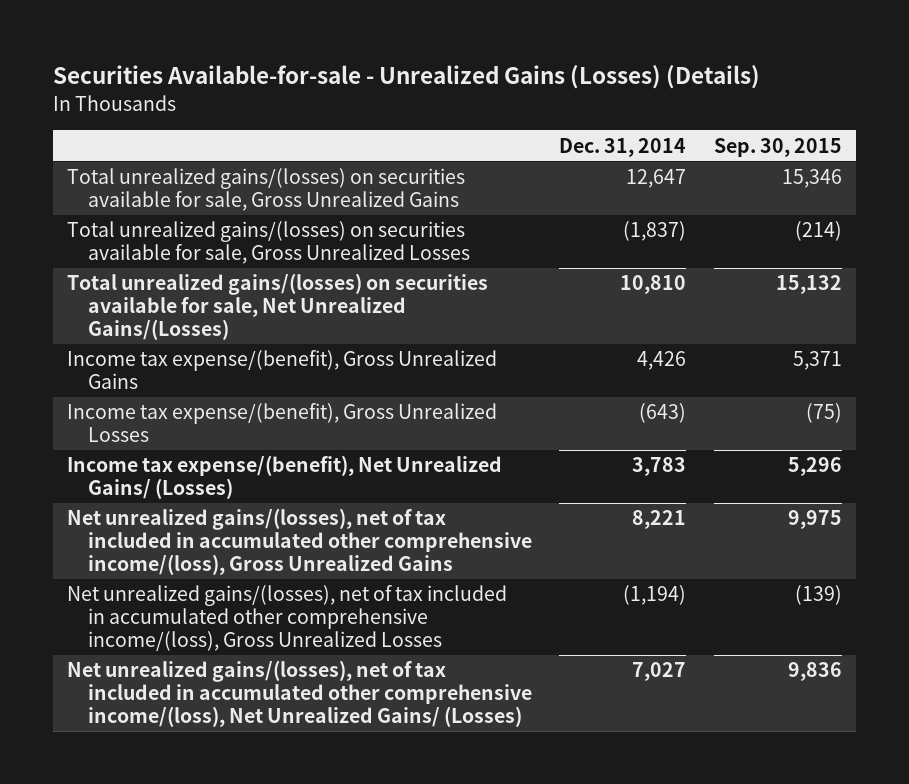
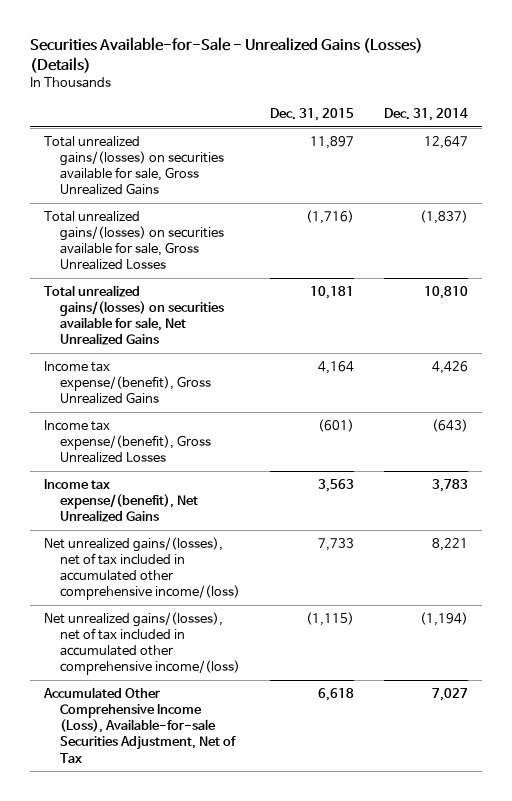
[53,65,761,90] Securities Available-for-sale - Unrealized Gains (Losses) (Details) -> [29,36,423,73] Securities Available-for-Sale - Unrealized Gains (Losses) (Details)
[713,137,842,157] Sep. 30, 2015 -> none
none -> [269,108,354,122] Dec. 31, 2015
[67,273,489,340] Total unrealized gains/(losses) on securities available for sale, Net Unrealized Gains/(Losses) -> [44,284,225,346] Total unrealized gains/(losses) on securities available for sale, Net Unrealized Gains
[67,455,503,500] Income tax expense/(benefit), Net Unrealized Gains/ (Losses) -> [44,478,199,523] Income tax expense/(benefit), Net Unrealized Gains
[67,508,532,575] Net unrealized gains/(losses), net of tax included in accumulated other comprehensive income/(loss), Gross Unrealized Gains -> [44,536,241,601] Net unrealized gains/(losses), net of tax included in accumulated other comprehensive income/(loss)
[67,585,508,651] Net unrealized gains/(losses), net of tax included in accumulated other comprehensive income/(loss), Gross Unrealized Losses -> [44,611,241,676] Net unrealized gains/(losses), net of tax included in accumulated other comprehensive income/(loss)
[67,660,532,727] Net unrealized gains/(losses), net of tax included in accumulated other comprehensive income/(loss), Net Unrealized Gains/ (Losses) -> [43,686,237,763] Accumulated Other Comprehensive Income (Loss), Available-for-sale Securities Adjustment, Net of Tax

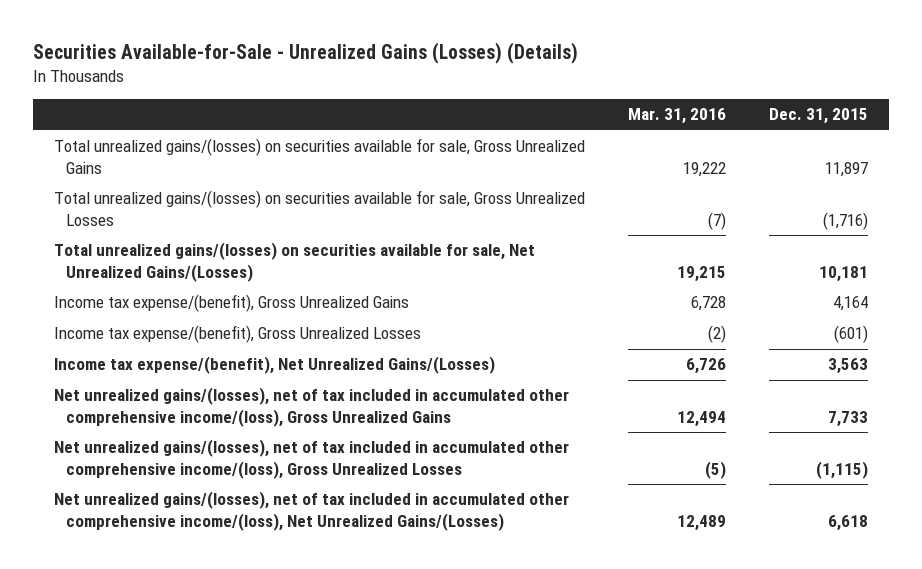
[383,108,468,122] Dec. 31, 2014 -> none
none -> [628,108,727,125] Mar. 31, 2016
[44,284,225,346] Total unrealized gains/(losses) on securities available for sale, Net Unrealized Gains -> [54,242,536,282] Total unrealized gains/(losses) on securities available for sale, Net Unrealized Gains/(Losses)
[44,478,199,523] Income tax expense/(benefit), Net Unrealized Gains -> [54,356,496,375] Income tax expense/(benefit), Net Unrealized Gains/(Losses)
[44,536,241,601] Net unrealized gains/(losses), net of tax included in accumulated other comprehensive income/(loss) -> [54,387,570,427] Net unrealized gains/(losses), net of tax included in accumulated other comprehensive income/(loss), Gross Unrealized Gains
[44,611,241,676] Net unrealized gains/(losses), net of tax included in accumulated other comprehensive income/(loss) -> [54,439,570,479] Net unrealized gains/(losses), net of tax included in accumulated other comprehensive income/(loss), Gross Unrealized Losses
[43,686,237,763] Accumulated Other Comprehensive Income (Loss), Available-for-sale Securities Adjustment, Net of Tax -> [54,491,570,531] Net unrealized gains/(losses), net of tax included in accumulated other comprehensive income/(loss), Net Unrealized Gains/(Losses)

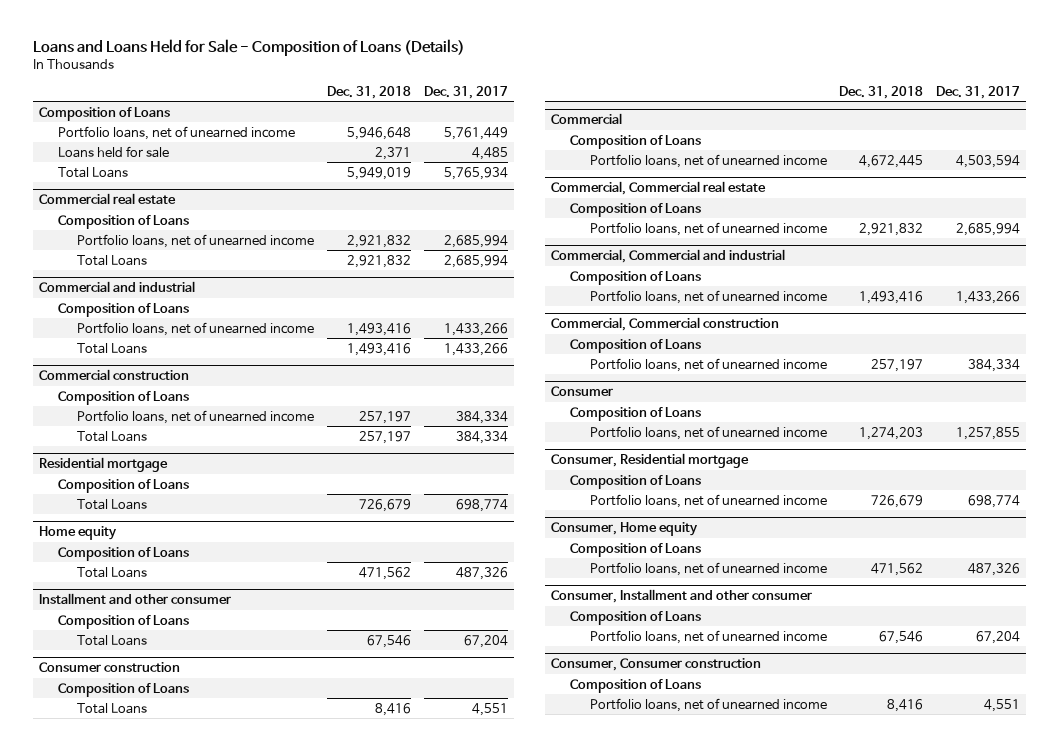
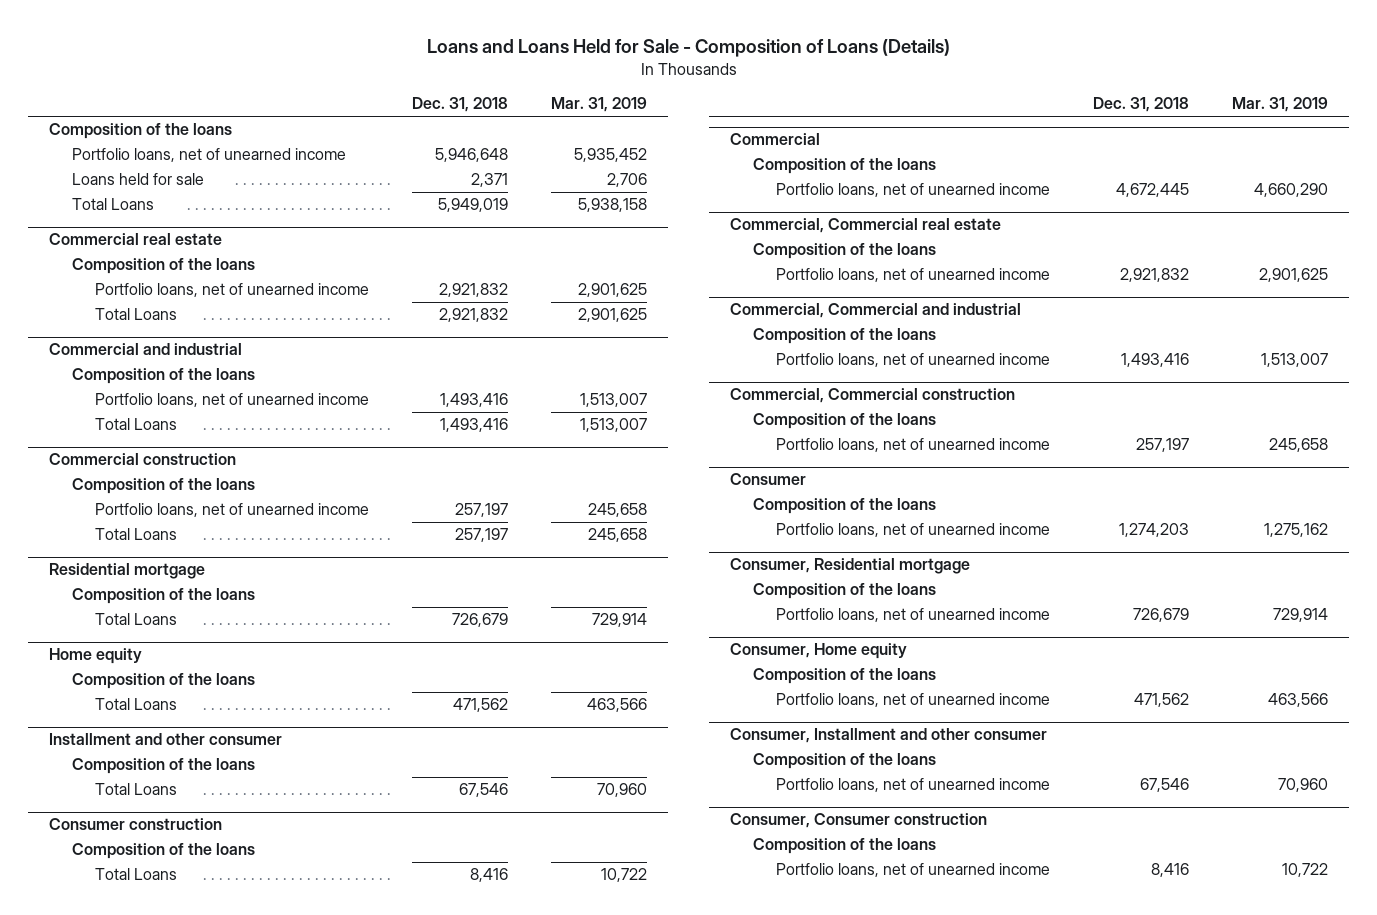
[423,85,508,99] Dec. 31, 2017 -> none
none -> [550,97,647,113] Mar. 31, 2019
[38,106,170,121] Composition of Loans -> [49,123,233,140] Composition of the loans
[58,214,190,229] Composition of Loans -> [72,258,256,275] Composition of the loans
[58,302,190,317] Composition of Loans -> [72,368,256,385] Composition of the loans
[58,390,190,405] Composition of Loans -> [72,478,256,495] Composition of the loans
[58,478,190,493] Composition of Loans -> [72,588,256,605] Composition of the loans
[58,546,190,561] Composition of Loans -> [72,673,256,690] Composition of the loans
[58,614,190,629] Composition of Loans -> [72,758,256,775] Composition of the loans
[58,682,190,697] Composition of Loans -> [72,843,256,860] Composition of the loans
[570,134,702,149] Composition of Loans -> [753,158,937,175] Composition of the loans
[570,202,702,217] Composition of Loans -> [753,243,937,260] Composition of the loans
[570,270,702,285] Composition of Loans -> [753,328,937,345] Composition of the loans
[570,338,702,353] Composition of Loans -> [753,413,937,430] Composition of the loans
[570,406,702,421] Composition of Loans -> [753,498,937,515] Composition of the loans
[570,474,702,489] Composition of Loans -> [753,583,937,600] Composition of the loans
[570,542,702,557] Composition of Loans -> [753,668,937,685] Composition of the loans
[570,610,702,625] Composition of Loans -> [753,753,937,770] Composition of the loans
[570,678,702,693] Composition of Loans -> [753,838,937,855] Composition of the loans

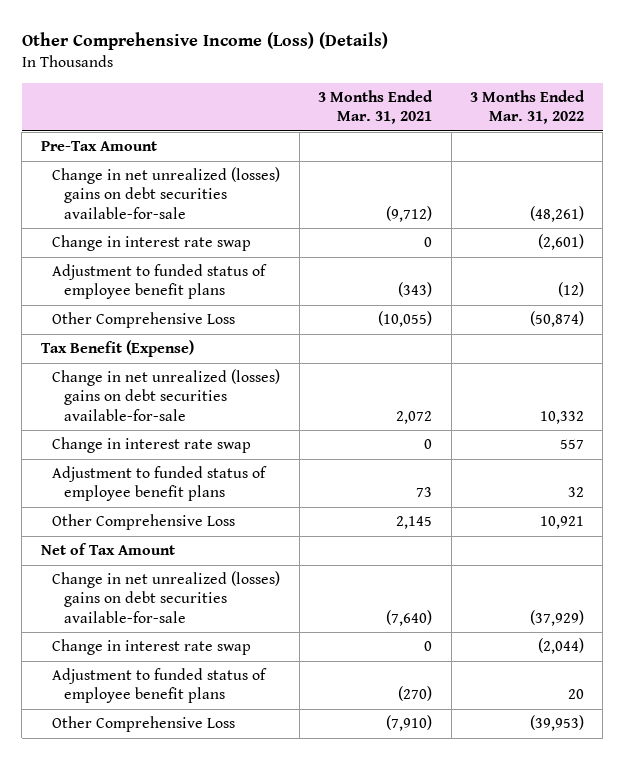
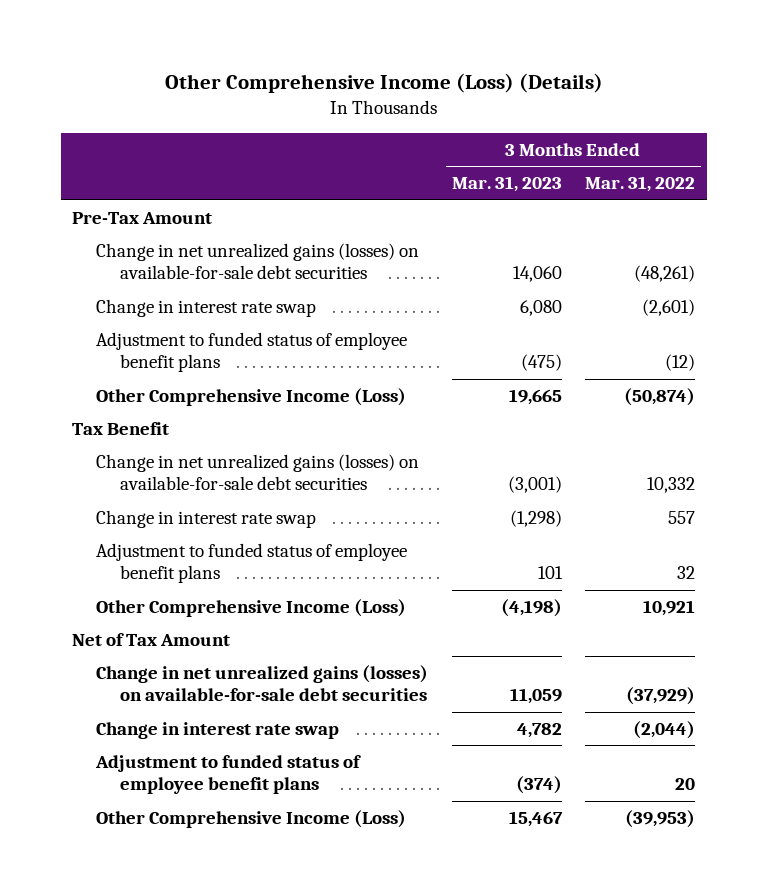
[318,90,434,125] 3 Months Ended Mar. 31, 2021 -> none
none -> [451,176,562,193] Mar. 31, 2023
[52,167,281,219] Change in net unrealized (losses) gains on debt securities available-for-sale -> [96,242,420,280] Change in net unrealized gains (losses) on available-for-sale debt securities
[52,312,236,329] Other Comprehensive Loss -> [96,387,407,406] Other Comprehensive Income (Loss)
[40,340,194,358] Tax Benefit (Expense) -> [72,421,170,435] Tax Benefit
[52,369,281,421] Change in net unrealized (losses) gains on debt securities available-for-sale -> [96,453,420,491] Change in net unrealized gains (losses) on available-for-sale debt securities
[52,514,236,531] Other Comprehensive Loss -> [96,598,407,617] Other Comprehensive Income (Loss)
[52,571,281,623] Change in net unrealized (losses) gains on debt securities available-for-sale -> [96,664,429,702] Change in net unrealized gains (losses) on available-for-sale debt securities
[52,716,236,733] Other Comprehensive Loss -> [96,809,407,828] Other Comprehensive Income (Loss)

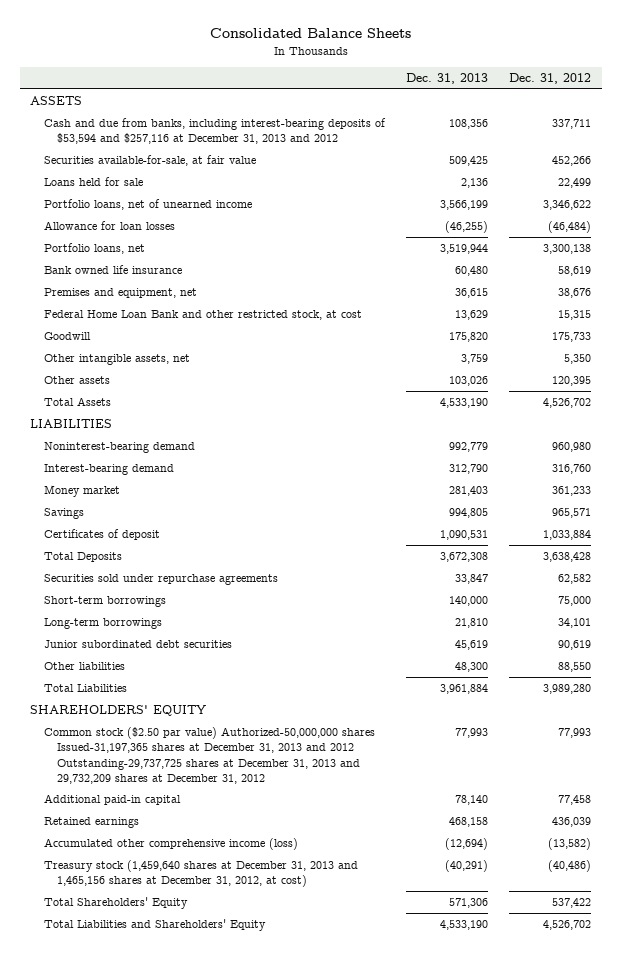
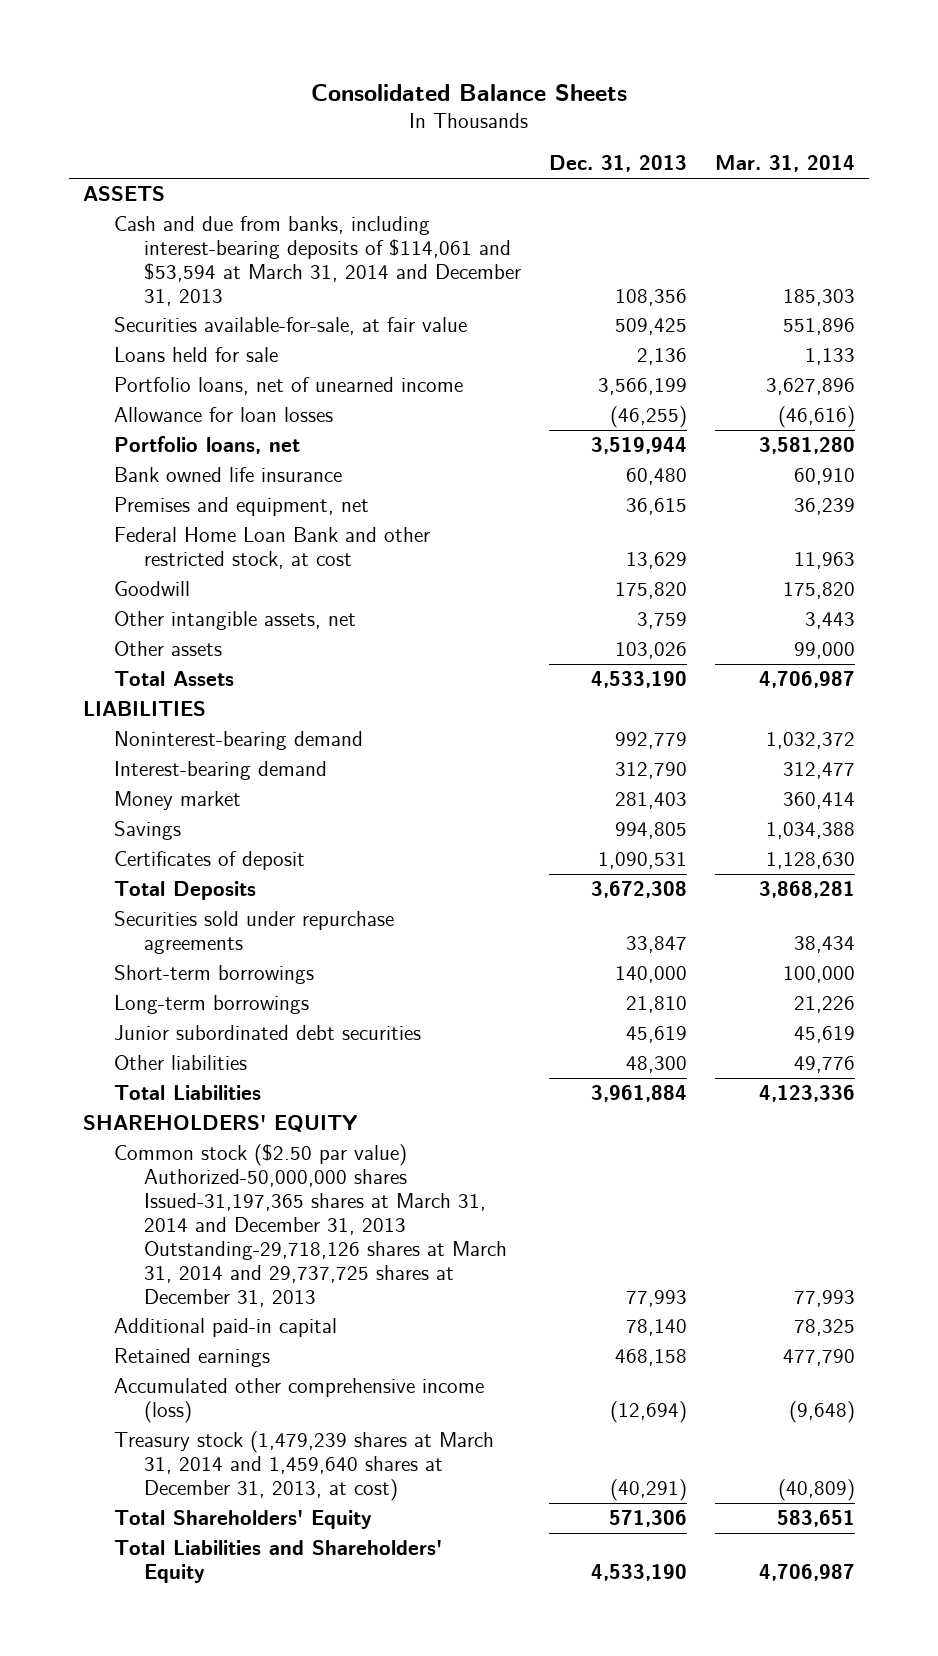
[509,73,592,85] Dec. 31, 2012 -> none
none -> [714,155,855,173] Mar. 31, 2014
[43,118,386,145] Cash and due from banks, including interest-bearing deposits of $53,594 and $257,116 at December 31, 2013 and 2012 -> [113,215,521,306] Cash and due from banks, including interest-bearing deposits of $114,061 and $53,594 at March 31, 2014 and December 31, 2013
[43,727,375,784] Common stock ($2.50 par value) Authorized-50,000,000 shares Issued-31,197,365 shares at December 31, 2013 and 2012 Outstanding-29,737,725 shares at December 31, 2013 and 29,732,209 shares at December 31, 2012 -> [113,1143,507,1307] Common stock ($2.50 par value) Authorized-50,000,000 shares Issued-31,197,365 shares at March 31, 2014 and December 31, 2013 Outstanding-29,718,126 shares at March 31, 2014 and 29,737,725 shares at December 31, 2013
[43,860,358,888] Treasury stock (1,459,640 shares at December 31, 2013 and 1,465,156 shares at December 31, 2012, at cost) -> [113,1430,494,1501] Treasury stock (1,479,239 shares at March 31, 2014 and 1,459,640 shares at December 31, 2013, at cost)

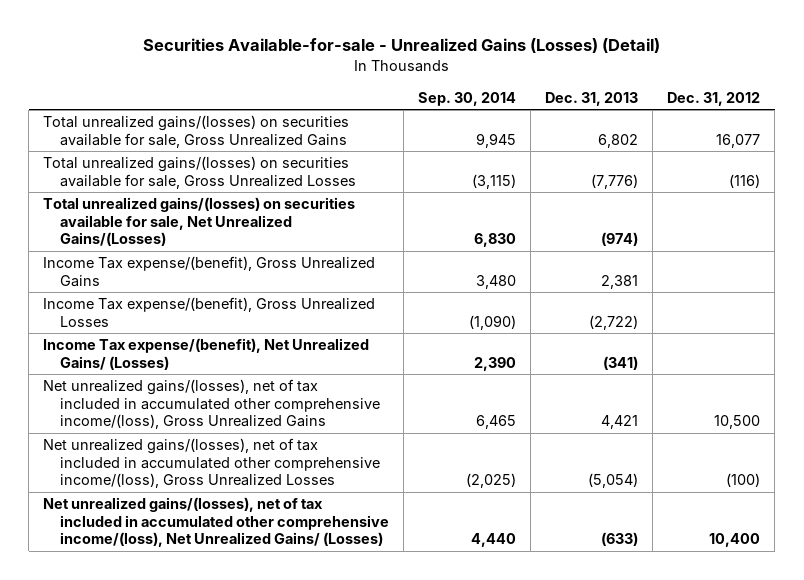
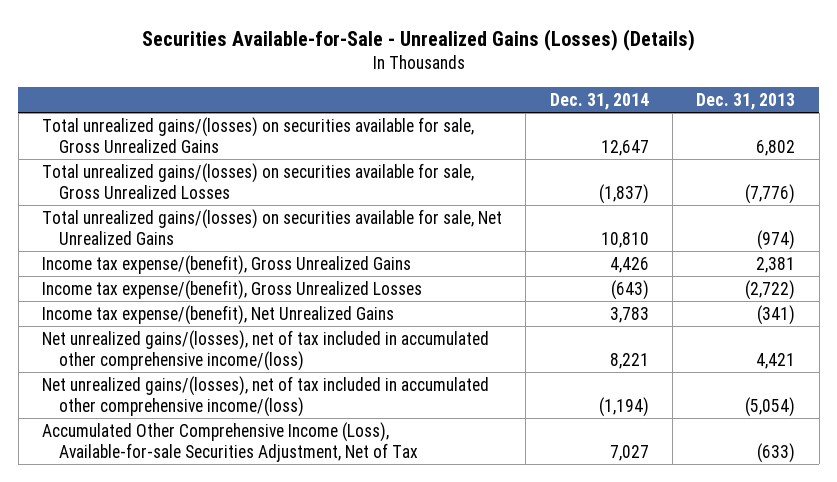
[142,38,660,54] Securities Available-for-sale - Unrealized Gains (Losses) (Detail) -> [141,28,695,51] Securities Available-for-Sale - Unrealized Gains (Losses) (Details)
[417,91,516,106] Sep. 30, 2014 -> none
[667,91,761,106] Dec. 31, 2012 -> none
none -> [549,92,649,110] Dec. 31, 2014
[43,197,356,246] Total unrealized gains/(losses) on securities available for sale, Net Unrealized Gains/(Losses) -> [42,208,503,245] Total unrealized gains/(losses) on securities available for sale, Net Unrealized Gains
[43,256,376,287] Income Tax expense/(benefit), Gross Unrealized Gains -> [42,254,412,275] Income tax expense/(benefit), Gross Unrealized Gains
[43,297,376,327] Income Tax expense/(benefit), Gross Unrealized Losses -> [42,279,423,300] Income tax expense/(benefit), Gross Unrealized Losses
[43,338,370,370] Income Tax expense/(benefit), Net Unrealized Gains/ (Losses) -> [42,304,395,325] Income tax expense/(benefit), Net Unrealized Gains
[43,379,380,429] Net unrealized gains/(losses), net of tax included in accumulated other comprehensive income/(loss), Gross Unrealized Gains -> [42,329,490,371] Net unrealized gains/(losses), net of tax included in accumulated other comprehensive income/(loss)
[43,438,380,488] Net unrealized gains/(losses), net of tax included in accumulated other comprehensive income/(loss), Gross Unrealized Losses -> [42,375,490,417] Net unrealized gains/(losses), net of tax included in accumulated other comprehensive income/(loss)
[43,497,389,547] Net unrealized gains/(losses), net of tax included in accumulated other comprehensive income/(loss), Net Unrealized Gains/ (Losses) -> [42,421,419,462] Accumulated Other Comprehensive Income (Loss), Available-for-sale Securities Adjustment, Net of Tax

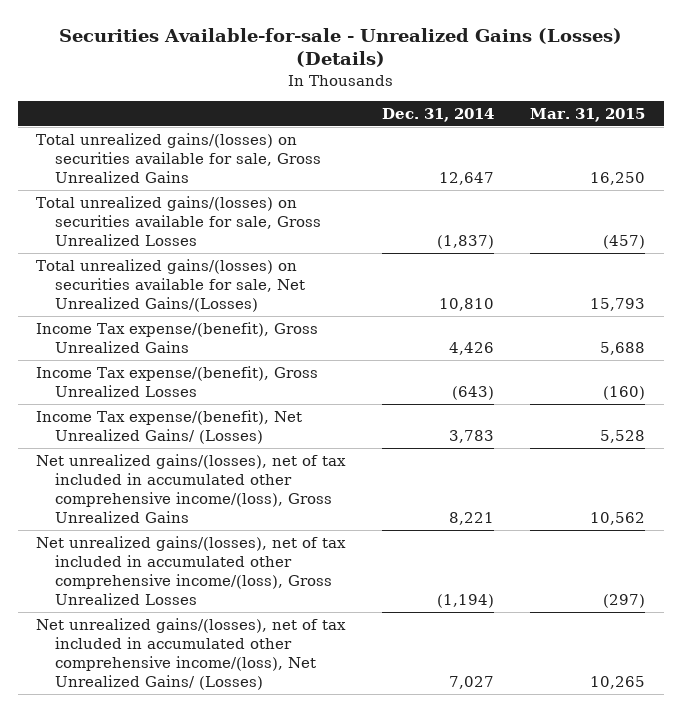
[141,28,695,51] Securities Available-for-Sale - Unrealized Gains (Losses) (Details) -> [58,27,622,68] Securities Available-for-sale - Unrealized Gains (Losses) (Details)
[696,92,796,110] Dec. 31, 2013 -> none
none -> [530,107,646,122] Mar. 31, 2015
[42,208,503,245] Total unrealized gains/(losses) on securities available for sale, Net Unrealized Gains -> [36,258,305,313] Total unrealized gains/(losses) on securities available for sale, Net Unrealized Gains/(Losses)
[42,254,412,275] Income tax expense/(benefit), Gross Unrealized Gains -> [36,321,319,354] Income Tax expense/(benefit), Gross Unrealized Gains
[42,279,423,300] Income tax expense/(benefit), Gross Unrealized Losses -> [36,365,319,398] Income Tax expense/(benefit), Gross Unrealized Losses
[42,304,395,325] Income tax expense/(benefit), Net Unrealized Gains -> [36,409,303,445] Income Tax expense/(benefit), Net Unrealized Gains/ (Losses)
[42,329,490,371] Net unrealized gains/(losses), net of tax included in accumulated other comprehensive income/(loss) -> [36,453,347,524] Net unrealized gains/(losses), net of tax included in accumulated other comprehensive income/(loss), Gross Unrealized Gains
[42,375,490,417] Net unrealized gains/(losses), net of tax included in accumulated other comprehensive income/(loss) -> [36,535,347,606] Net unrealized gains/(losses), net of tax included in accumulated other comprehensive income/(loss), Gross Unrealized Losses
[42,421,419,462] Accumulated Other Comprehensive Income (Loss), Available-for-sale Securities Adjustment, Net of Tax -> [36,617,347,691] Net unrealized gains/(losses), net of tax included in accumulated other comprehensive income/(loss), Net Unrealized Gains/ (Losses)

